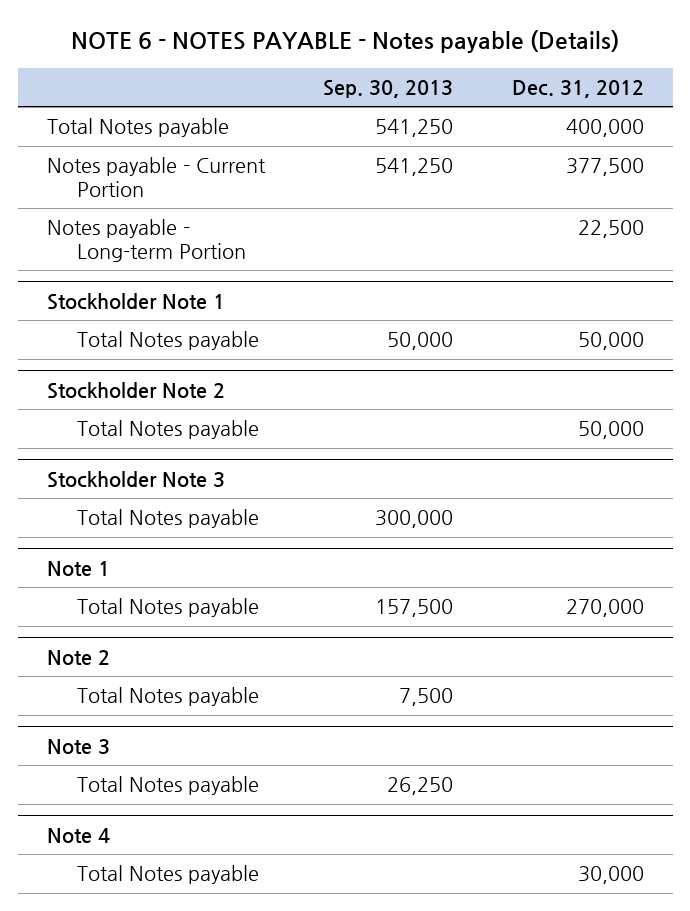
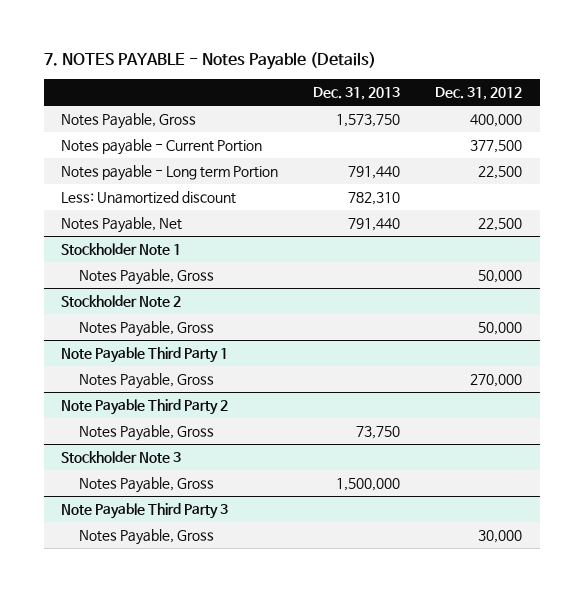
[71,30,620,54] NOTE 6 - NOTES PAYABLE - Notes payable (Details) -> [43,52,376,71] 7. NOTES PAYABLE - Notes Payable (Details)
[323,79,454,98] Sep. 30, 2013 -> none
none -> [313,87,401,101] Dec. 31, 2013
[46,118,229,138] Total Notes payable -> [61,113,197,130] Notes Payable, Gross
[46,219,247,262] Notes payable - Long-term Portion -> [61,165,279,182] Notes payable - Long term Portion
none -> [61,191,237,205] Less: Unamortized discount
none -> [61,217,183,234] Notes Payable, Net
[77,331,260,351] Total Notes payable -> [79,269,215,286] Notes Payable, Gross
[77,420,260,440] Total Notes payable -> [79,321,215,338] Notes Payable, Gross
none -> [61,347,229,364] Note Payable Third Party 1
none -> [79,373,215,390] Notes Payable, Gross
none -> [61,399,229,416] Note Payable Third Party 2
none -> [79,425,215,442] Notes Payable, Gross
[46,560,110,576] Note 1 -> none
[46,649,110,665] Note 2 -> none
[77,687,260,707] Total Notes payable -> none
[46,738,110,754] Note 3 -> none
[77,776,260,796] Total Notes payable -> none
[46,827,110,843] Note 4 -> none
[77,865,260,885] Total Notes payable -> none
[77,509,260,529] Total Notes payable -> [79,477,215,494] Notes Payable, Gross
none -> [61,503,229,520] Note Payable Third Party 3
[77,598,260,618] Total Notes payable -> [79,529,215,546] Notes Payable, Gross
[565,599,644,618] 270,000 -> [478,530,523,544] 30,000

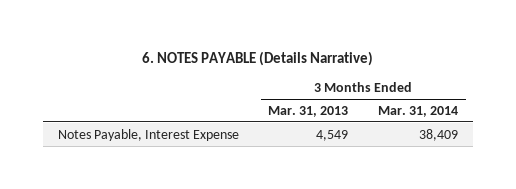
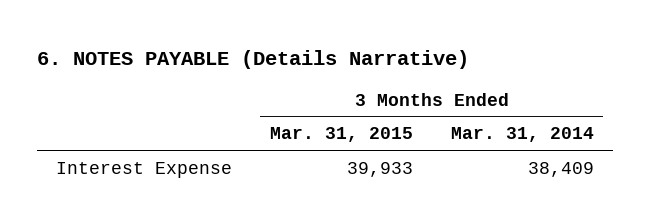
[268,105,349,117] Mar. 31, 2013 -> none
none -> [269,127,413,143] Mar. 31, 2015
[57,128,239,141] Notes Payable, Interest Expense -> [55,161,232,178] Interest Expense

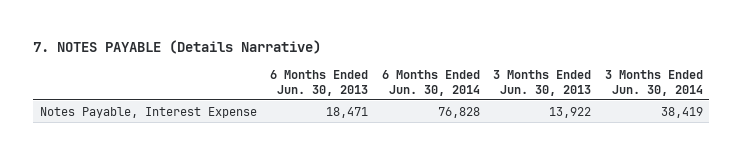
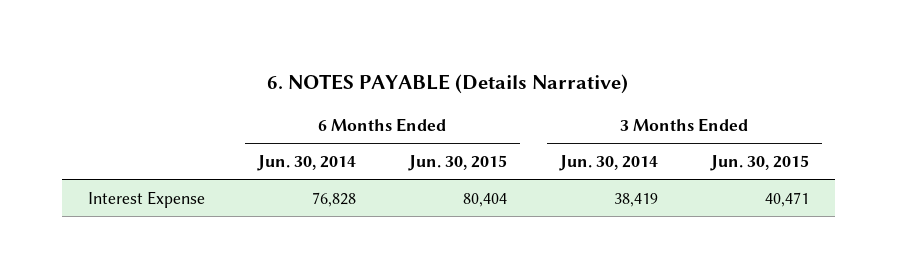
[33,39,322,54] 7. NOTES PAYABLE (Details Narrative) -> [267,74,629,95] 6. NOTES PAYABLE (Details Narrative)
[270,69,369,96] 6 Months Ended Jun. 30, 2013 -> none
[493,69,592,96] 3 Months Ended Jun. 30, 2013 -> none
none -> [407,154,507,171] Jun. 30, 2015
none -> [709,154,809,171] Jun. 30, 2015
[39,107,257,119] Notes Payable, Interest Expense -> [88,190,206,208] Interest Expense

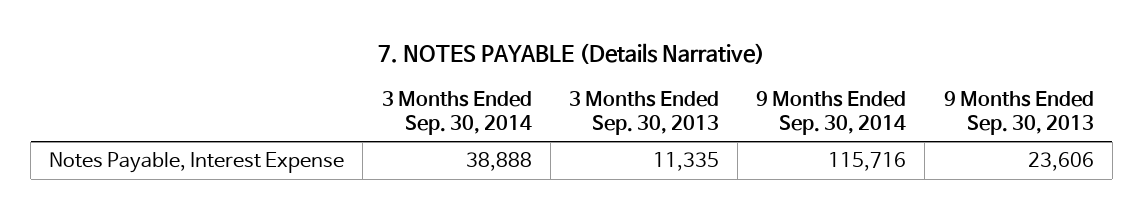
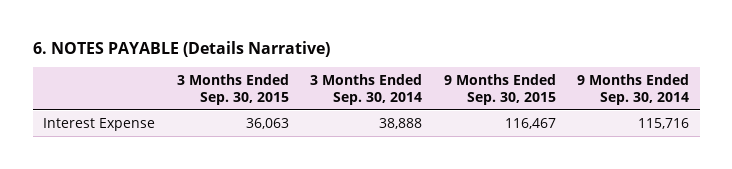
[378,42,766,64] 7. NOTES PAYABLE (Details Narrative) -> [32,40,330,57] 6. NOTES PAYABLE (Details Narrative)
[568,90,719,135] 3 Months Ended Sep. 30, 2013 -> none
[943,90,1094,135] 9 Months Ended Sep. 30, 2013 -> none
none -> [176,73,289,105] 3 Months Ended Sep. 30, 2015
none -> [443,73,556,105] 9 Months Ended Sep. 30, 2015
[49,152,345,174] Notes Payable, Interest Expense -> [43,118,156,132] Interest Expense

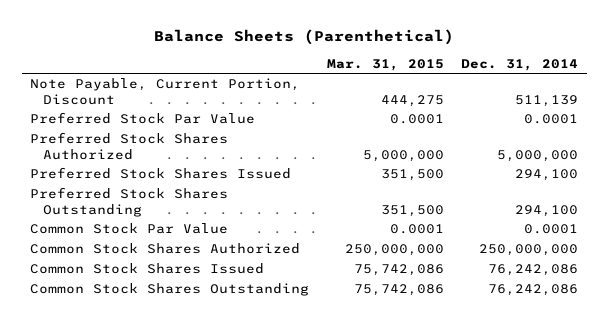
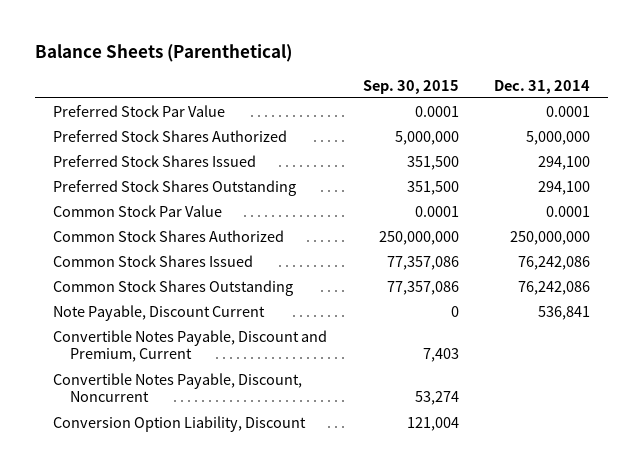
[326,58,444,71] Mar. 31, 2015 -> none
none -> [362,79,459,94] Sep. 30, 2015
[30,78,301,105] Note Payable, Current Portion, Discount -> none
none -> [52,305,265,322] Note Payable, Discount Current
none -> [52,330,327,363] Convertible Notes Payable, Discount and Premium, Current
none -> [52,373,302,403] Convertible Notes Payable, Discount, Noncurrent
none -> [52,416,306,433] Conversion Option Liability, Discount

